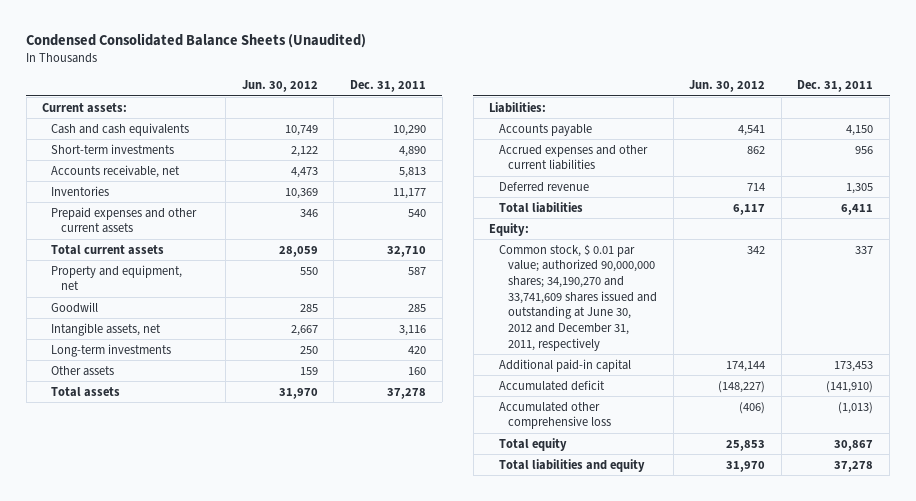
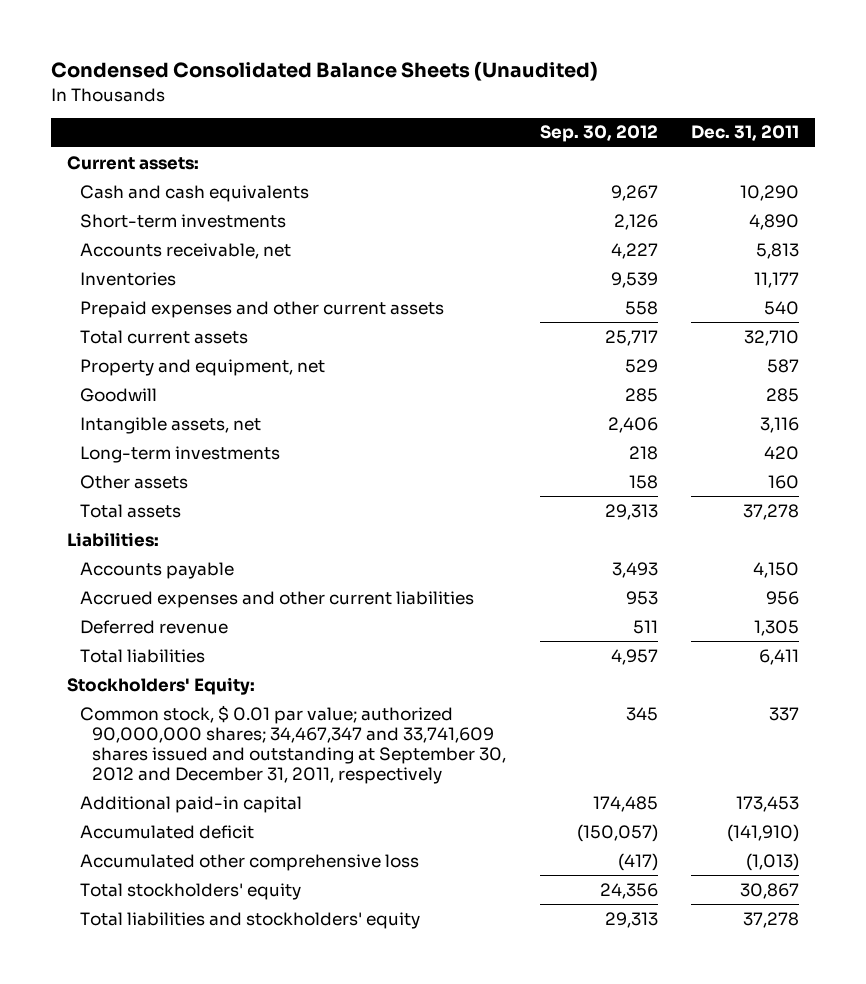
[241,80,318,93] Jun. 30, 2012 -> none
none -> [539,125,658,143] Sep. 30, 2012
[489,222,530,236] Equity: -> [67,676,256,695] Stockholders' Equity:
[498,243,657,351] Common stock, $ 0.01 par value; authorized 90,000,000 shares; 34,190,270 and 33,741,609 shares issued and outstanding at June 30, 2012 and December 31, 2011, respectively -> [79,704,507,784] Common stock, $ 0.01 par value; authorized 90,000,000 shares; 34,467,347 and 33,741,609 shares issued and outstanding at September 30, 2012 and December 31, 2011, respectively
[498,437,567,451] Total equity -> [79,882,301,900] Total stockholders' equity
[498,458,645,472] Total liabilities and equity -> [79,911,420,929] Total liabilities and stockholders' equity

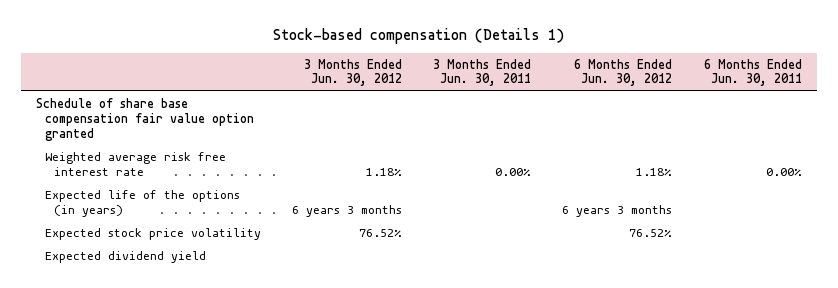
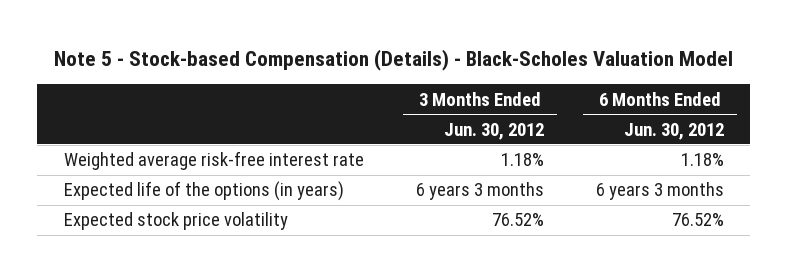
[272,28,564,45] Stock-based compensation (Details 1) -> [53,49,733,72] Note 5 - Stock-based Compensation (Details) - Black-Scholes Valuation Model
[433,58,532,87] 3 Months Ended Jun. 30, 2011 -> none
[703,58,802,87] 6 Months Ended Jun. 30, 2011 -> none
[36,98,255,141] Schedule of share base compensation fair value option granted -> none
[45,152,227,176] Weighted average risk free interest rate -> [63,151,364,171] Weighted average risk-free interest rate
[45,251,207,264] Expected dividend yield -> none

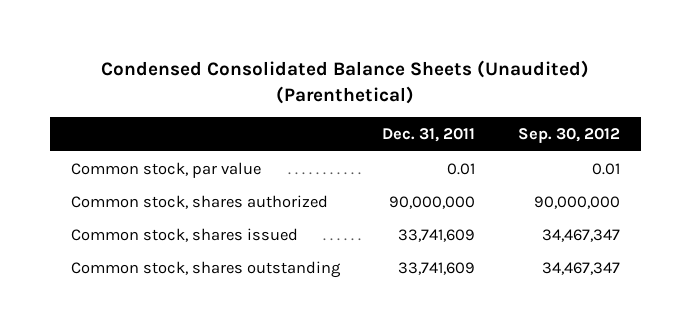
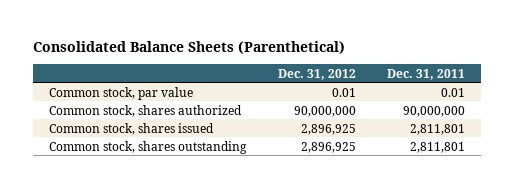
[101,60,590,104] Condensed Consolidated Balance Sheets (Unaudited) (Parenthetical) -> [32,40,345,54] Consolidated Balance Sheets (Parenthetical)
[517,128,620,144] Sep. 30, 2012 -> none
none -> [277,68,356,80] Dec. 31, 2012
[398,228,476,242] 33,741,609 -> [410,123,466,135] 2,811,801
[398,261,476,275] 33,741,609 -> [410,141,466,153] 2,811,801

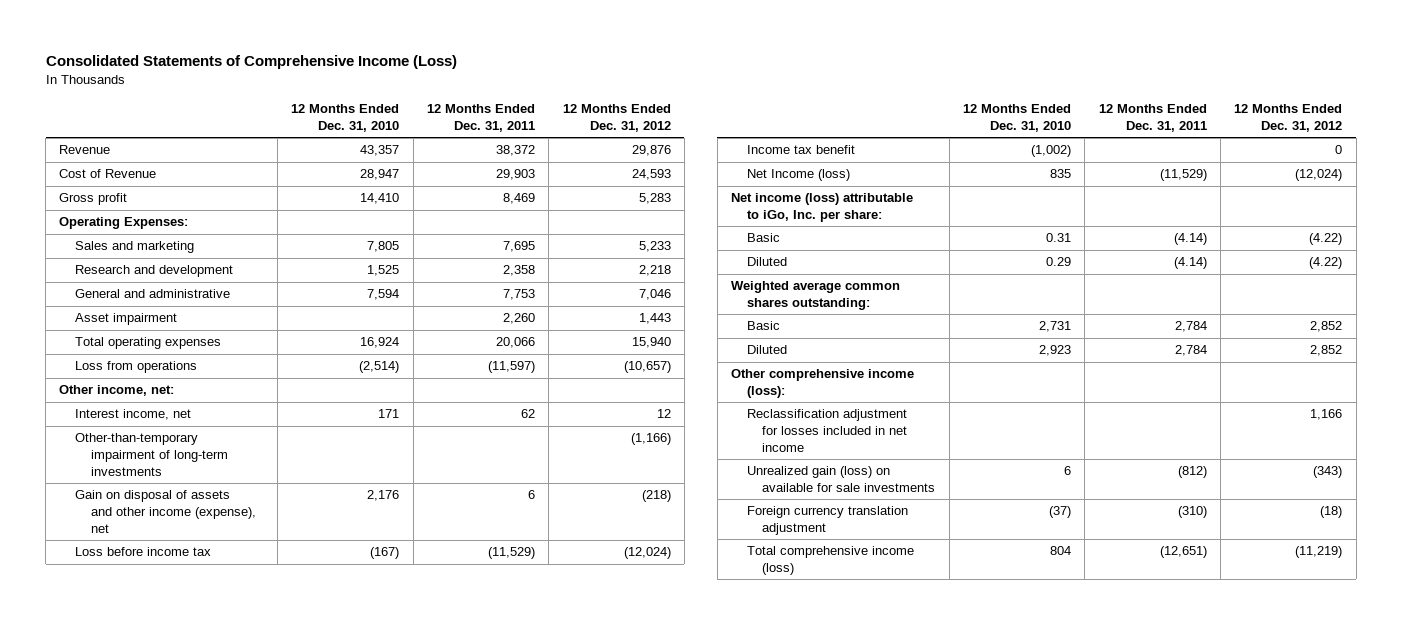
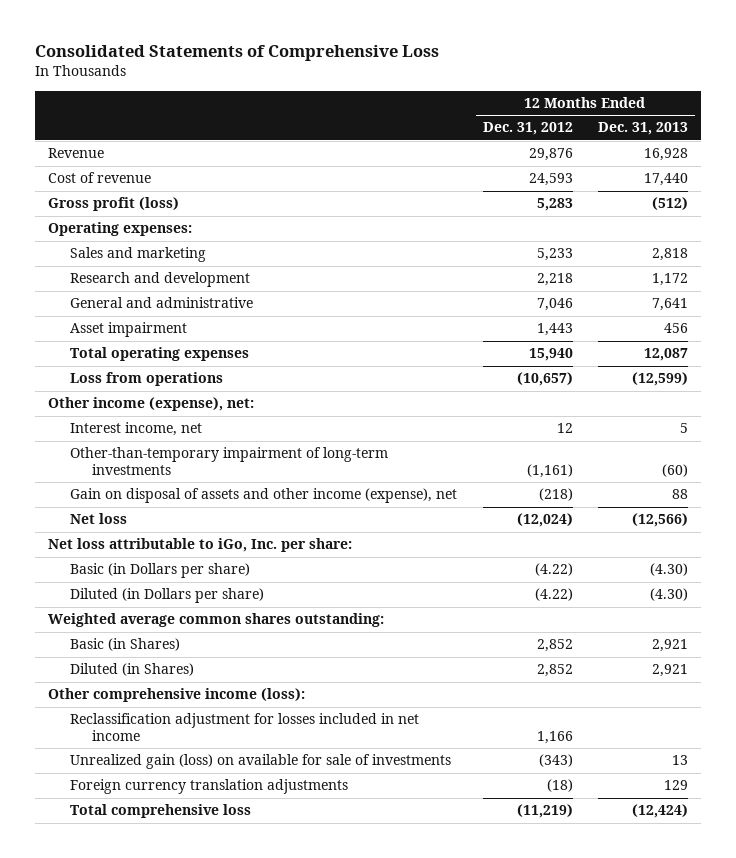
[45,55,457,70] Consolidated Statements of Comprehensive Income (Loss) -> [35,45,440,62] Consolidated Statements of Comprehensive Loss
[291,104,400,132] 12 Months Ended Dec. 31, 2010 -> none
[426,104,535,132] 12 Months Ended Dec. 31, 2011 -> none
none -> [598,122,689,136] Dec. 31, 2013
[59,169,157,179] Cost of Revenue -> [48,172,152,184] Cost of revenue
[59,193,128,206] Gross profit -> [48,197,180,212] Gross profit (loss)
[59,217,189,230] Operating Expenses: -> [48,222,193,237] Operating expenses:
[59,385,175,397] Other income, net: -> [48,397,255,412] Other income (expense), net:
[630,433,671,446] (1,166) -> [526,464,573,479] (1,161)
[75,547,212,557] Loss before income tax -> none
[746,145,855,155] Income tax benefit -> none
[746,169,850,182] Net Income (loss) -> [70,513,128,525] Net loss
[731,193,914,222] Net income (loss) attributable to iGo, Inc. per share: -> [48,538,353,553] Net loss attributable to iGo, Inc. per share:
[746,233,780,243] Basic -> [70,563,251,579] Basic (in Dollars per share)
[746,257,787,267] Diluted -> [70,588,265,604] Diluted (in Dollars per share)
[746,321,780,331] Basic -> [70,638,181,652] Basic (in Shares)
[746,345,787,355] Diluted -> [70,663,195,677] Diluted (in Shares)
[746,466,936,492] Unrealized gain (loss) on available for sale investments -> [70,754,452,770] Unrealized gain (loss) on available for sale of investments
[746,506,908,535] Foreign currency translation adjustment -> [70,779,349,795] Foreign currency translation adjustments
[746,546,914,575] Total comprehensive income (loss) -> [70,804,252,819] Total comprehensive loss

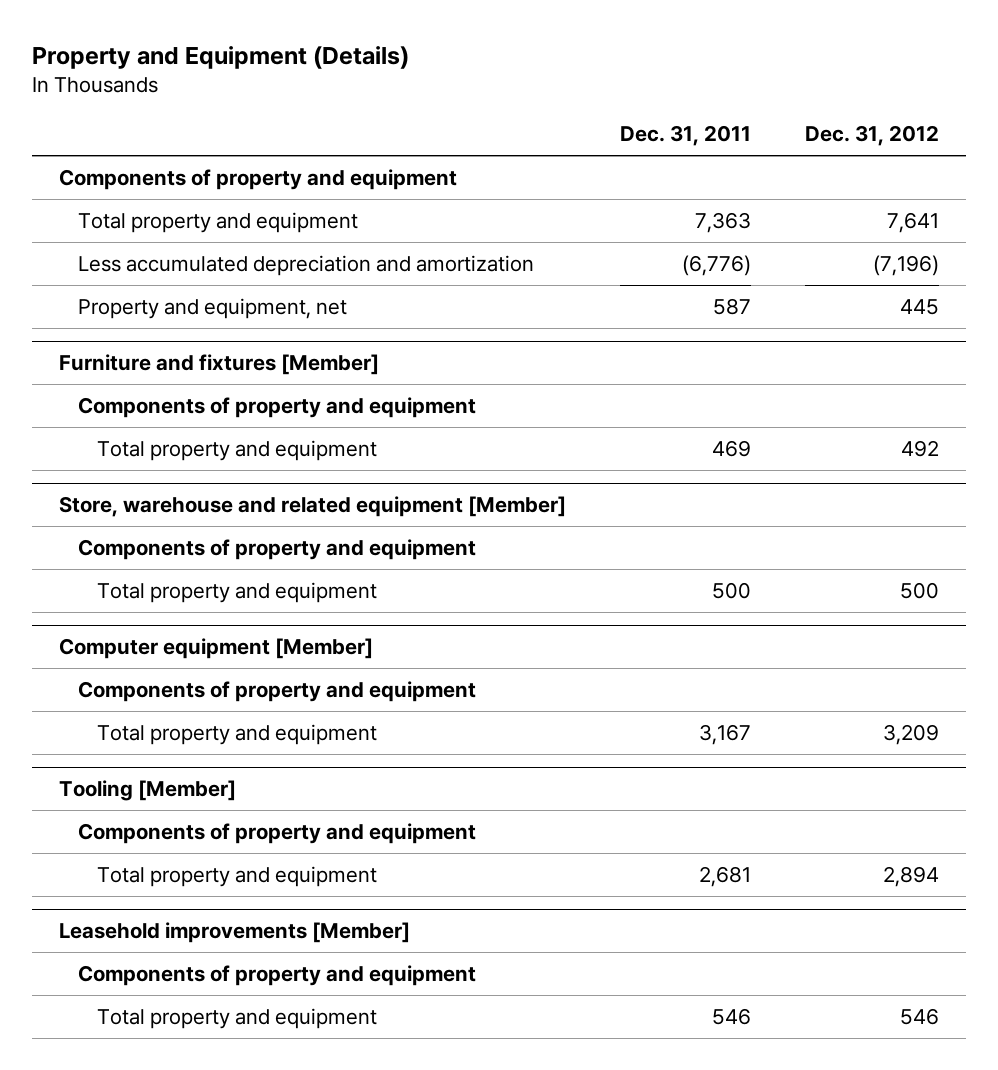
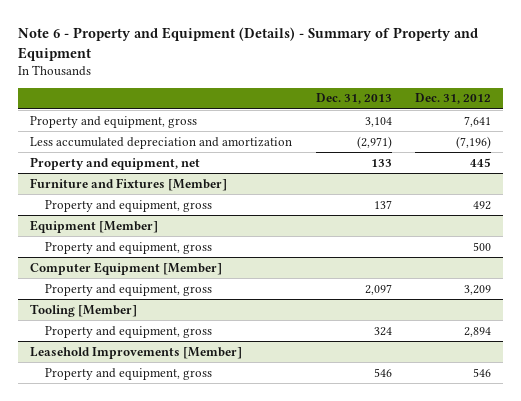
[31,45,409,69] Property and Equipment (Details) -> [17,26,478,61] Note 6 - Property and Equipment (Details) - Summary of Property and Equipment
[619,125,751,147] Dec. 31, 2011 -> none
none -> [315,93,392,105] Dec. 31, 2013
[58,168,457,190] Components of property and equipment -> none
[77,211,358,233] Total property and equipment -> [29,115,197,128] Property and equipment, gross
[77,396,476,418] Components of property and equipment -> none
[58,495,566,517] Store, warehouse and related equipment [Member] -> none
[77,538,476,560] Components of property and equipment -> none
[77,680,476,702] Components of property and equipment -> none
[58,353,379,375] Furniture and fixtures [Member] -> [29,177,227,191] Furniture and Fixtures [Member]
[97,439,378,461] Total property and equipment -> [44,199,212,212] Property and equipment, gross
none -> [29,219,158,233] Equipment [Member]
[97,581,378,603] Total property and equipment -> [44,241,212,254] Property and equipment, gross
[58,637,373,659] Computer equipment [Member] -> [29,261,222,275] Computer Equipment [Member]
[97,723,378,745] Total property and equipment -> [44,283,212,296] Property and equipment, gross
[77,822,476,844] Components of property and equipment -> none
[77,964,476,986] Components of property and equipment -> none
[97,865,378,887] Total property and equipment -> [44,325,212,338] Property and equipment, gross
[58,921,410,943] Leasehold improvements [Member] -> [29,346,242,359] Leasehold Improvements [Member]
[97,1007,378,1029] Total property and equipment -> [44,367,212,380] Property and equipment, gross

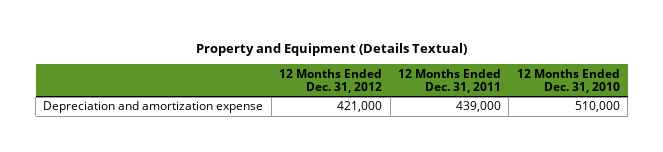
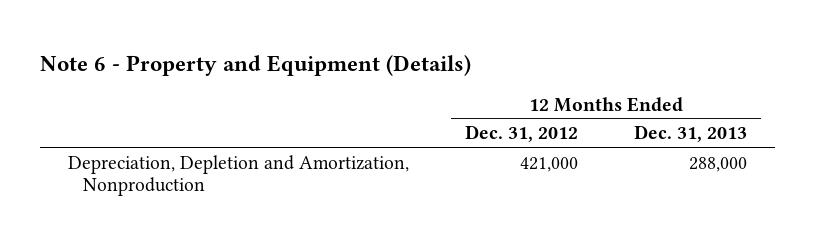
[195,43,467,57] Property and Equipment (Details Textual) -> [40,54,472,76] Note 6 - Property and Equipment (Details)
[398,68,502,93] 12 Months Ended Dec. 31, 2011 -> none
[516,68,620,93] 12 Months Ended Dec. 31, 2010 -> none
none -> [634,125,748,143] Dec. 31, 2013
[43,101,264,114] Depreciation and amortization expense -> [68,154,410,197] Depreciation, Depletion and Amortization, Nonproduction

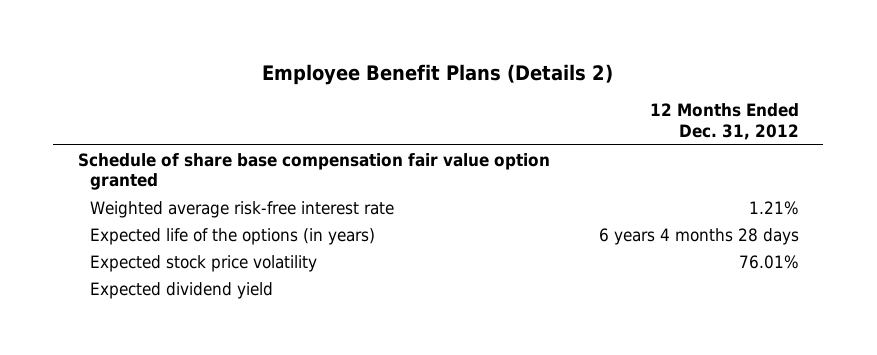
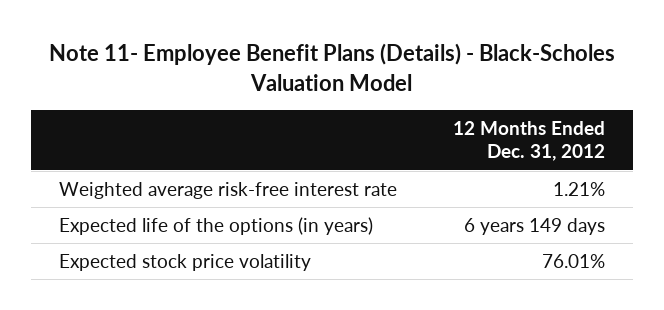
[262,63,614,85] Employee Benefit Plans (Details 2) -> [49,42,616,91] Note 11- Employee Benefit Plans (Details) - Black-Scholes Valuation Model
[77,152,550,191] Schedule of share base compensation fair value option granted -> none
[598,227,799,245] 6 years 4 months 28 days -> [464,218,606,236] 6 years 149 days
[89,281,273,299] Expected dividend yield -> none

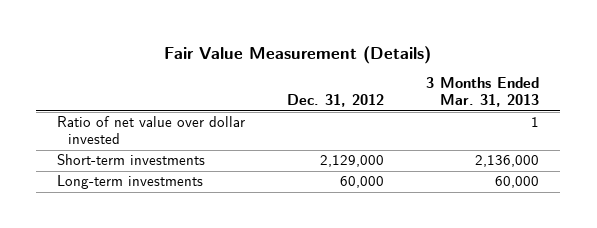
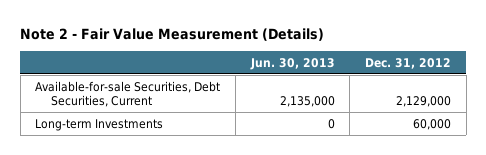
[164,45,432,64] Fair Value Measurement (Details) -> [20,28,325,42] Note 2 - Fair Value Measurement (Details)
[426,77,540,108] 3 Months Ended Mar. 31, 2013 -> none
none -> [249,58,335,71] Jun. 30, 2013
[57,116,246,145] Ratio of net value over dollar invested -> none
[57,154,206,166] Short-term investments -> [35,80,221,107] Available-for-sale Securities, Debt Securities, Current
[57,175,204,190] Long-term investments -> [35,118,164,131] Long-term Investments

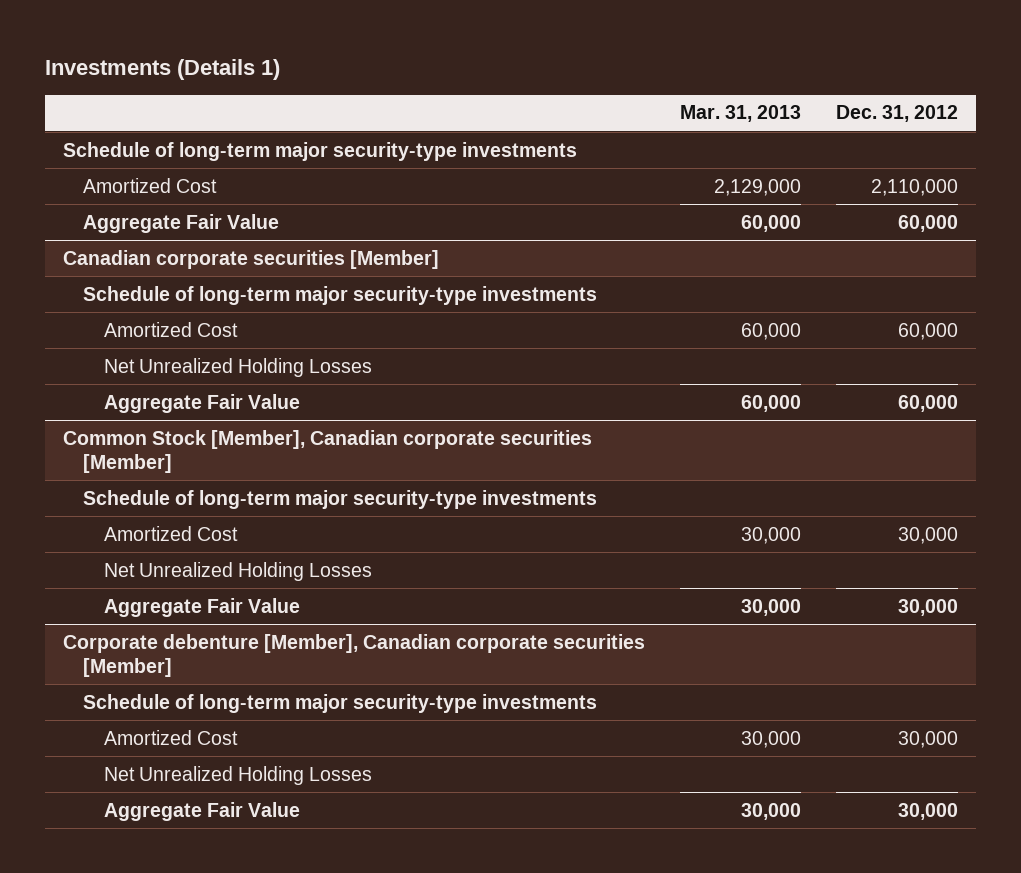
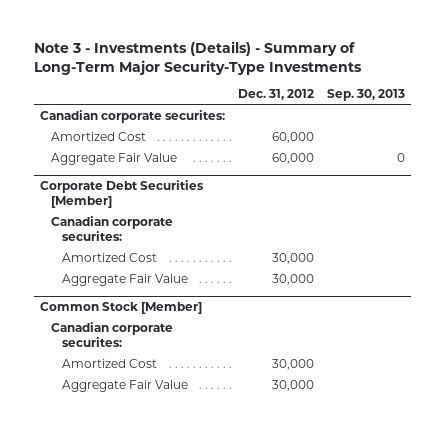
[45,59,281,81] Investments (Details 1) -> [34,40,363,75] Note 3 - Investments (Details) - Summary of Long-Term Major Security-Type Investments
[680,105,802,123] Mar. 31, 2013 -> none
none -> [326,89,405,102] Sep. 30, 2013
[62,141,577,161] Schedule of long-term major security-type investments -> none
[83,177,218,193] Amortized Cost -> none
[83,213,280,233] Aggregate Fair Value -> none
[62,249,439,269] Canadian corporate securities [Member] -> none
[83,285,598,305] Schedule of long-term major security-type investments -> none
none -> [40,109,226,123] Canadian corporate securites:
[103,357,372,377] Net Unrealized Holding Losses -> none
[62,429,592,473] Common Stock [Member], Canadian corporate securities [Member] -> none
[83,489,598,509] Schedule of long-term major security-type investments -> none
none -> [40,180,205,209] Corporate Debt Securities [Member]
none -> [51,215,174,241] Canadian corporate securites:
[103,561,372,581] Net Unrealized Holding Losses -> none
[62,633,645,677] Corporate debenture [Member], Canadian corporate securities [Member] -> none
[83,693,598,713] Schedule of long-term major security-type investments -> none
none -> [40,302,203,315] Common Stock [Member]
none -> [51,321,174,347] Canadian corporate securites:
[103,765,372,785] Net Unrealized Holding Losses -> none

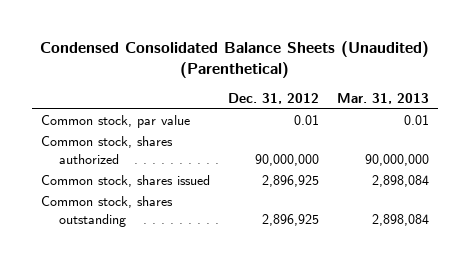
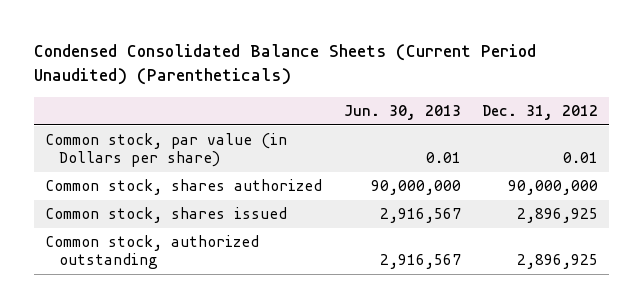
[39,41,429,78] Condensed Consolidated Balance Sheets (Unaudited) (Parenthetical) -> [33,44,536,86] Condensed Consolidated Balance Sheets (Current Period Unaudited) (Parentheticals)
[336,92,429,104] Mar. 31, 2013 -> none
none -> [343,104,461,120] Jun. 30, 2013
[41,115,191,129] Common stock, par value -> [44,133,287,168] Common stock, par value (in Dollars per share)
[41,196,174,227] Common stock, shares outstanding -> [44,235,259,270] Common stock, authorized outstanding

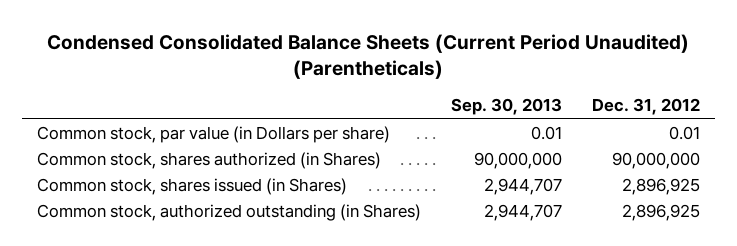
[343,104,461,120] Jun. 30, 2013 -> none
none -> [450,98,562,116] Sep. 30, 2013
[44,179,322,196] Common stock, shares authorized -> [36,152,381,170] Common stock, shares authorized (in Shares)
[44,207,287,224] Common stock, shares issued -> [36,178,347,196] Common stock, shares issued (in Shares)
[44,235,259,270] Common stock, authorized outstanding -> [36,204,421,222] Common stock, authorized outstanding (in Shares)

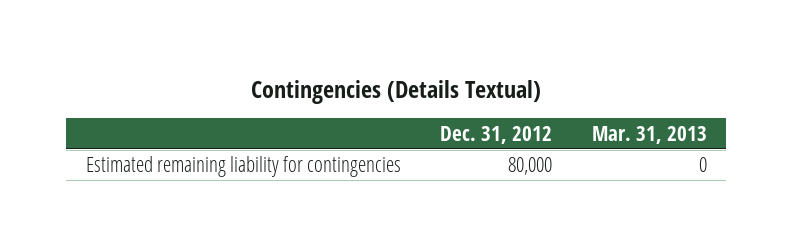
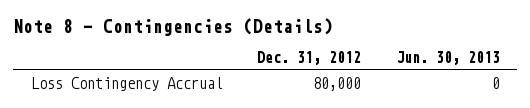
[251,79,542,104] Contingencies (Details Textual) -> [13,17,334,36] Note 8 - Contingencies (Details)
[591,125,707,144] Mar. 31, 2013 -> none
none -> [395,51,500,66] Jun. 30, 2013
[85,156,401,178] Estimated remaining liability for contingencies -> [30,76,223,91] Loss Contingency Accrual

